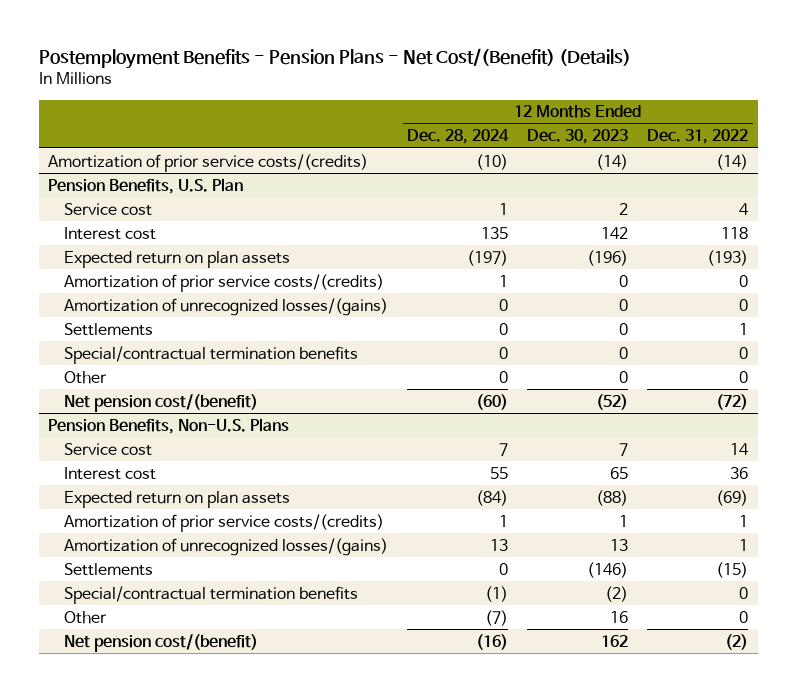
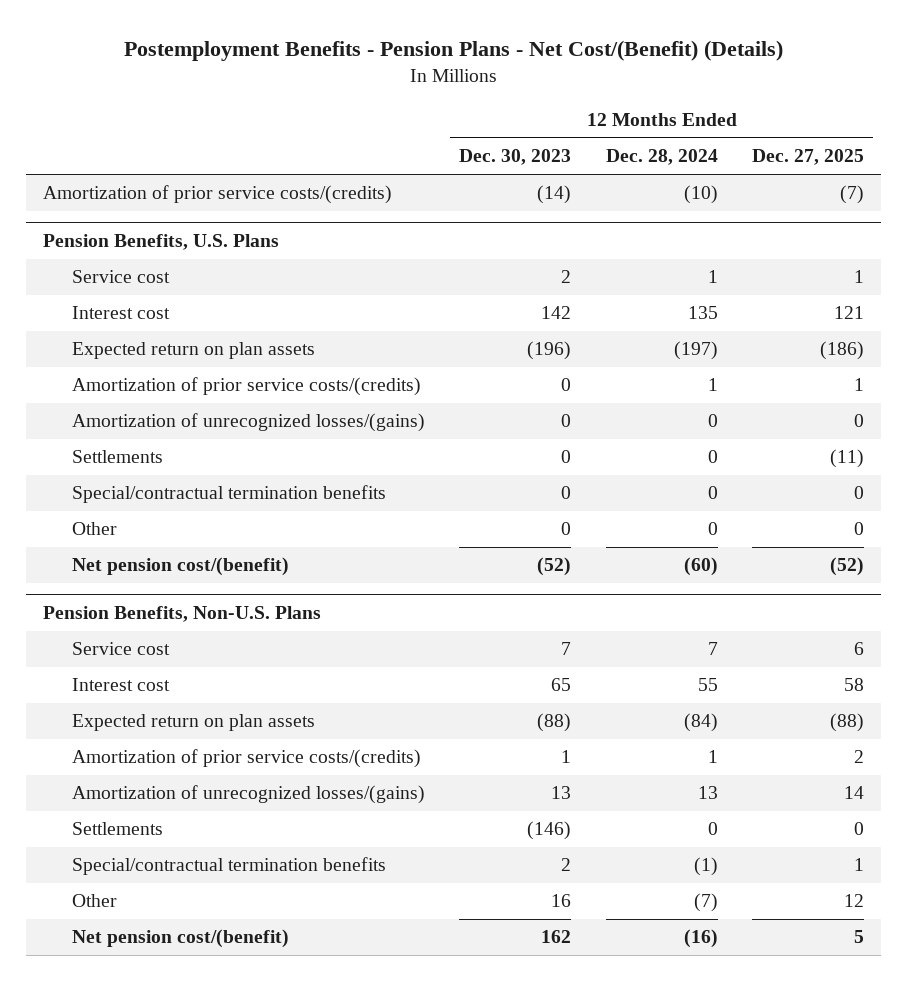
[647,129,749,145] Dec. 31, 2022 -> none
none -> [752,149,865,166] Dec. 27, 2025
[48,177,244,194] Pension Benefits, U.S. Plan -> [43,234,280,251] Pension Benefits, U.S. Plans
[605,585,629,602] (2) -> [561,858,572,872] 2

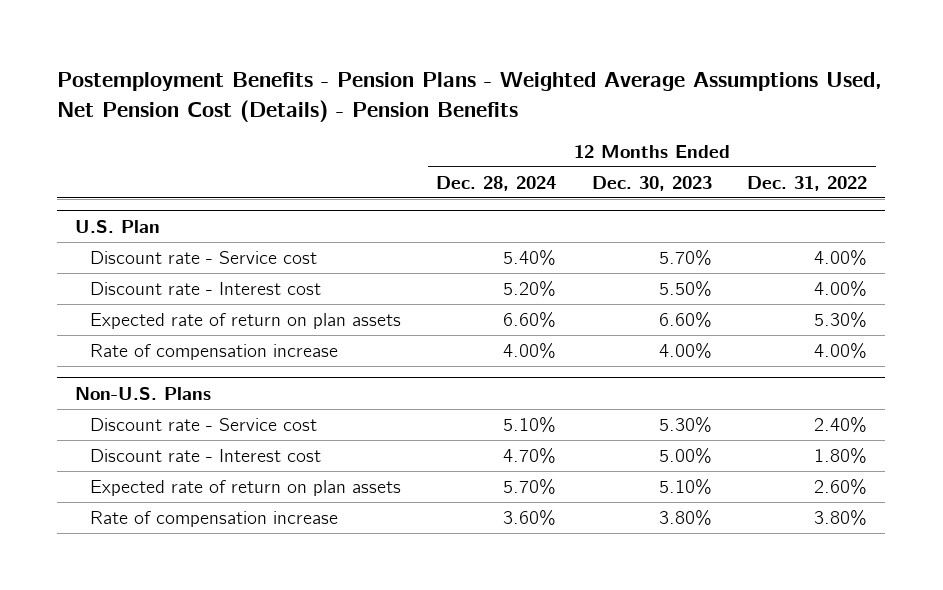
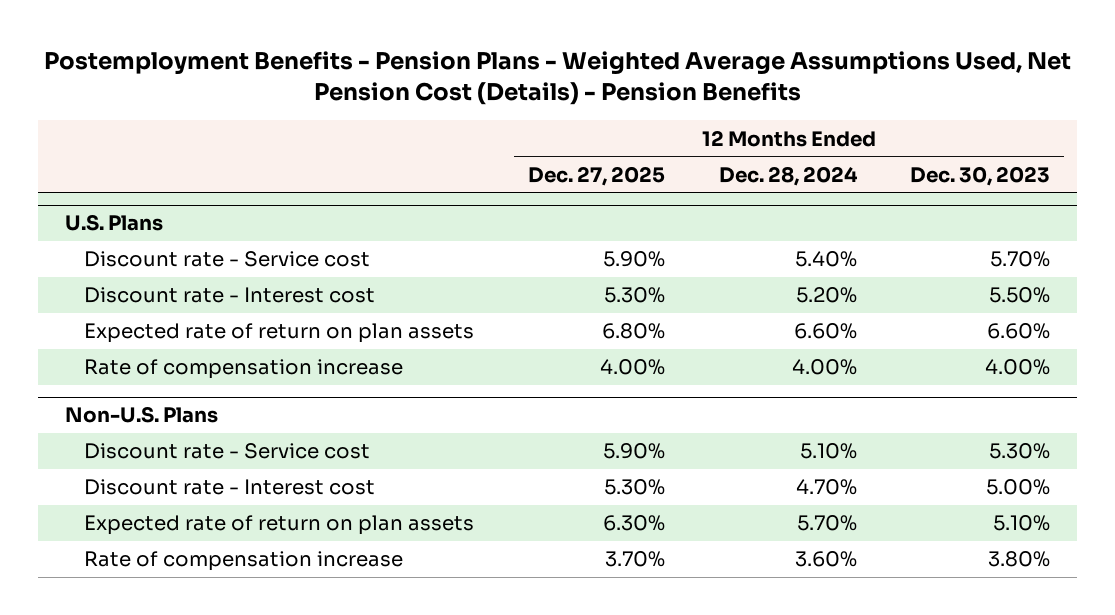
[747,175,868,191] Dec. 31, 2022 -> none
none -> [527,165,665,186] Dec. 27, 2025
[75,219,161,233] U.S. Plan -> [64,214,163,232] U.S. Plans

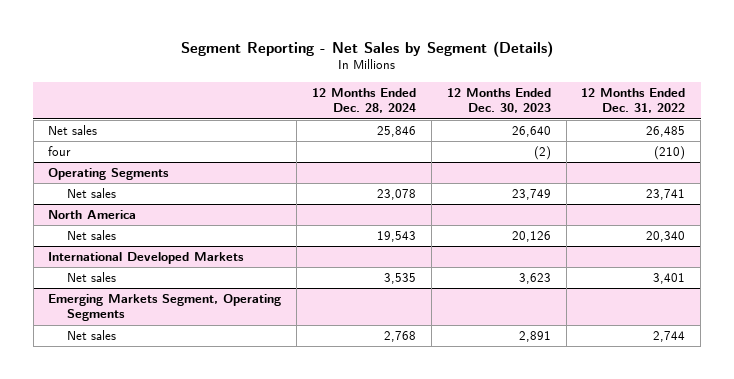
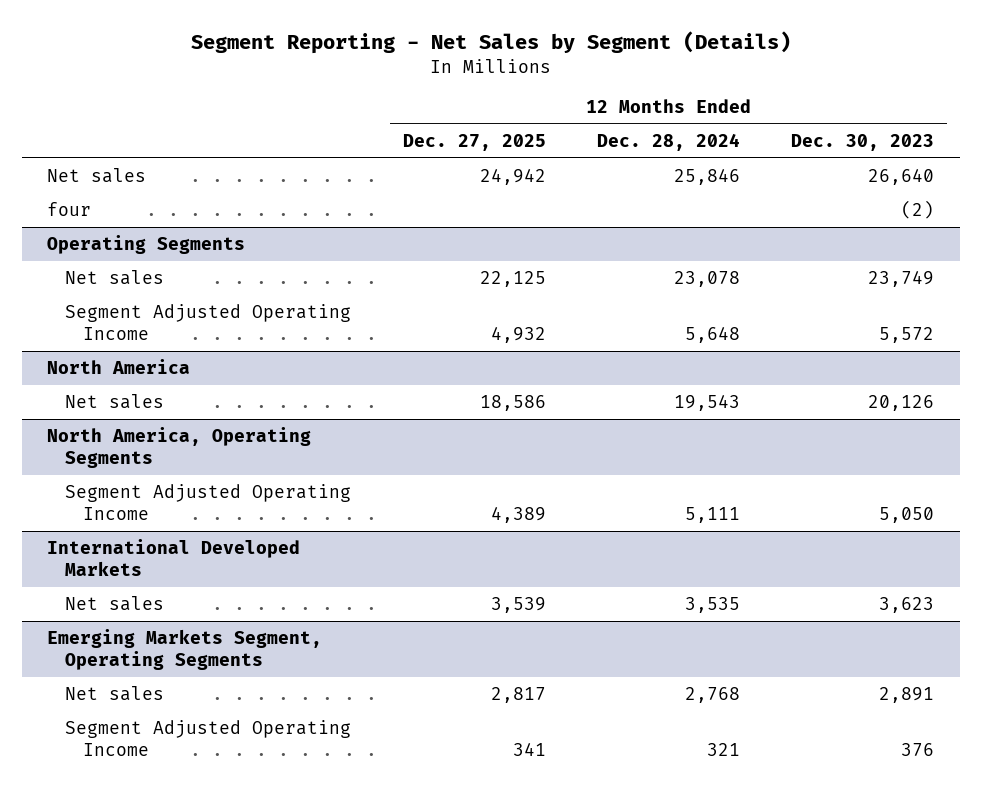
[581,88,686,114] 12 Months Ended Dec. 31, 2022 -> none
none -> [402,133,546,151] Dec. 27, 2025
none -> [65,304,352,340] Segment Adjusted Operating Income
none -> [47,427,312,468] North America, Operating Segments
none -> [65,484,352,520] Segment Adjusted Operating Income
none -> [65,720,352,756] Segment Adjusted Operating Income

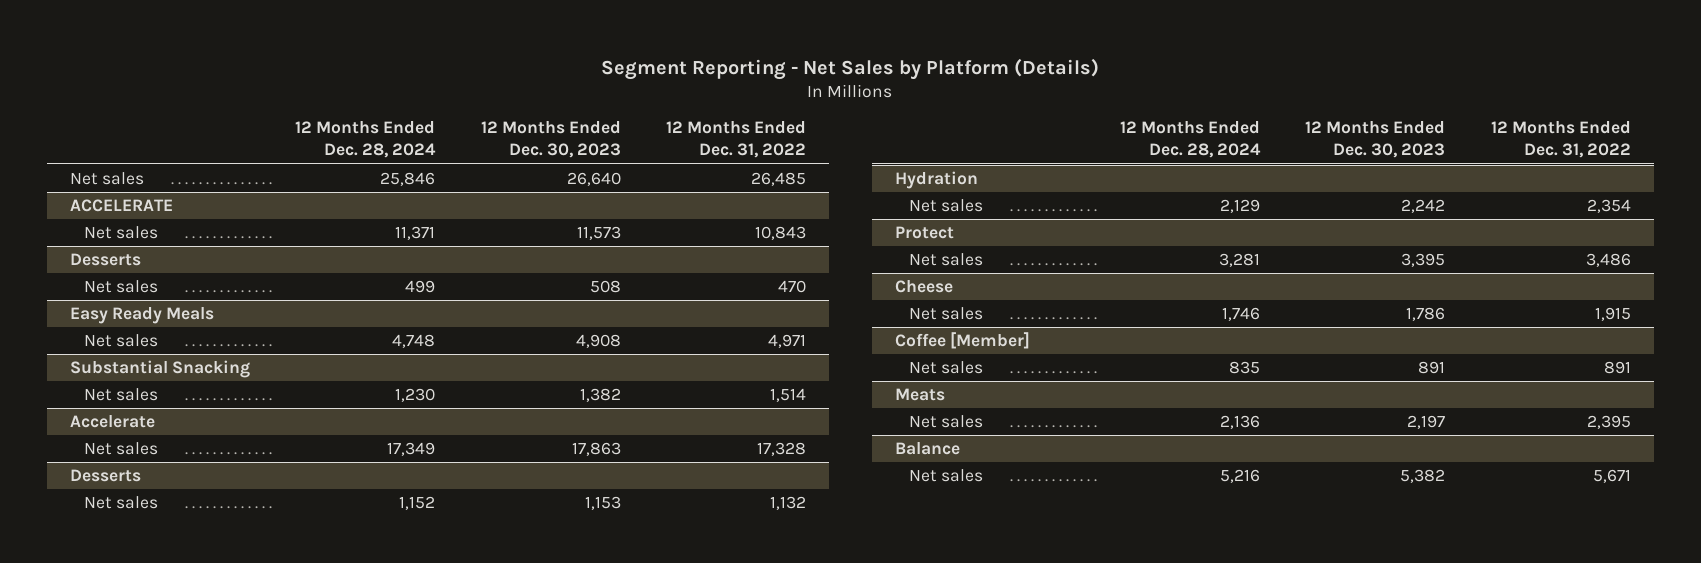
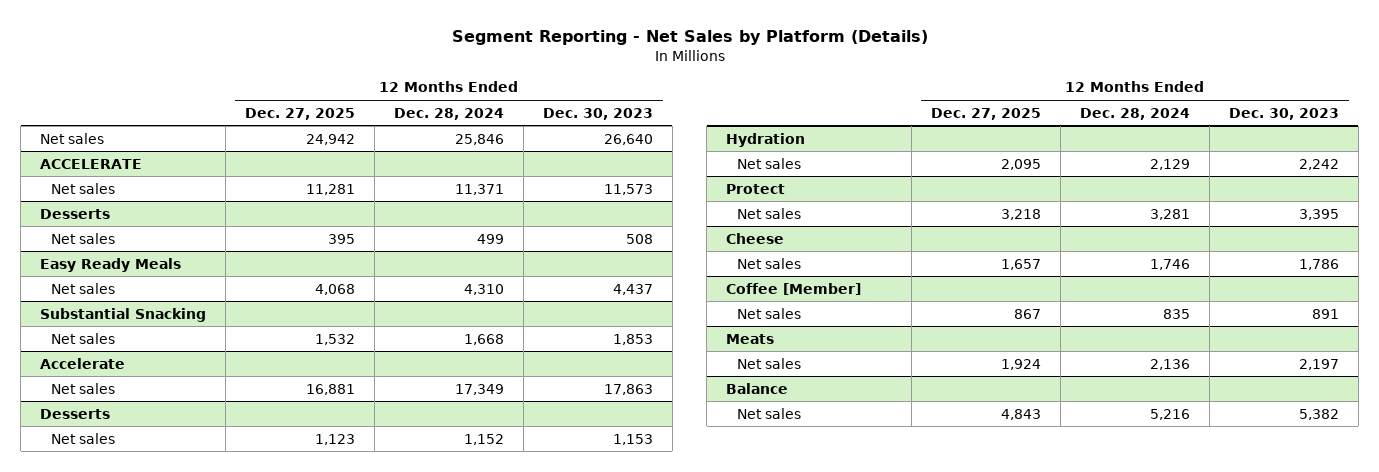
[665,121,806,159] 12 Months Ended Dec. 31, 2022 -> none
none -> [245,107,356,120] Dec. 27, 2025
[392,334,436,349] 4,748 -> [463,283,504,295] 4,310
[575,334,621,349] 4,908 -> [612,283,653,295] 4,437
[395,388,436,403] 1,230 -> [463,333,504,345] 1,668
[579,388,621,403] 1,382 -> [612,333,653,345] 1,853

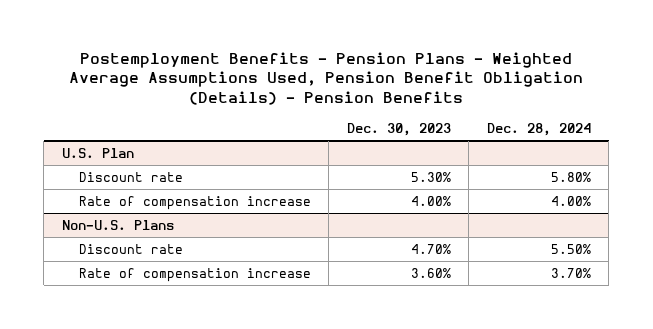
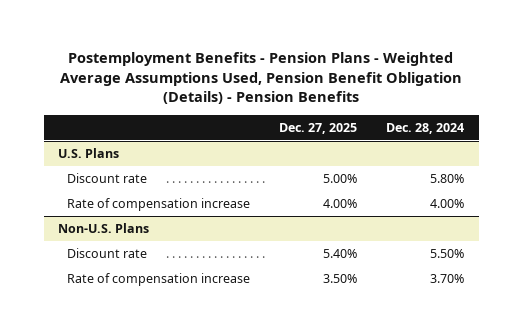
[346,122,451,136] Dec. 30, 2023 -> none
none -> [279,123,358,135] Dec. 27, 2025
[61,147,134,158] U.S. Plan -> [58,147,120,158] U.S. Plans

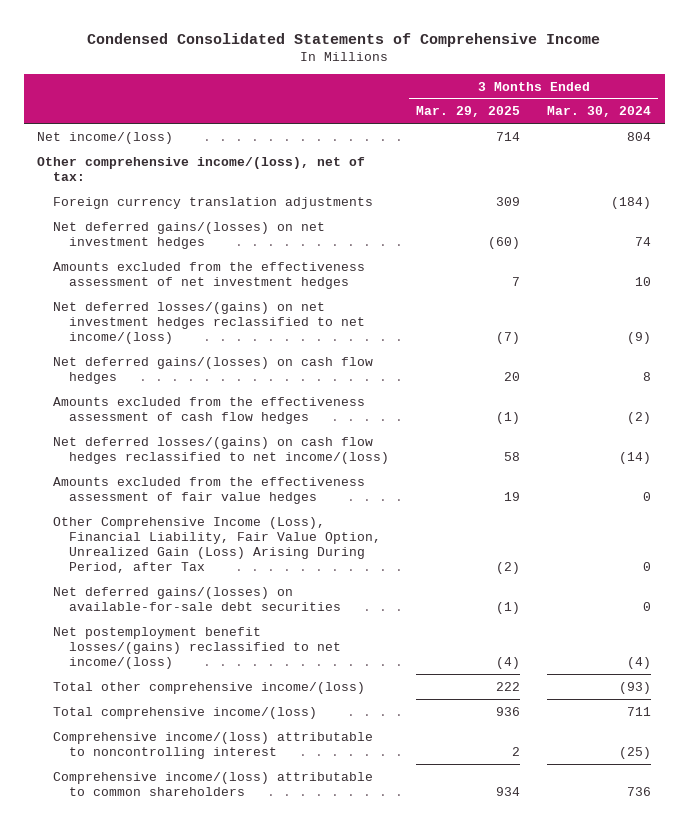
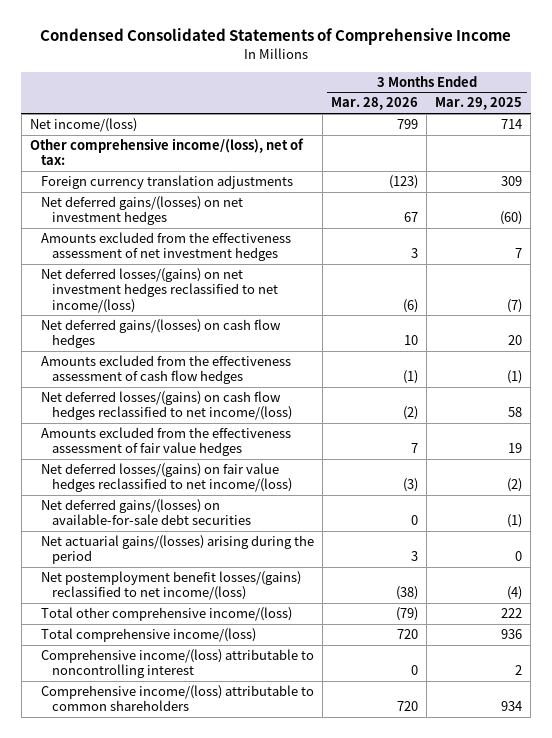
[547,106,652,118] Mar. 30, 2024 -> none
none -> [331,97,419,111] Mar. 28, 2026
[53,516,382,573] Other Comprehensive Income (Loss), Financial Liability, Fair Value Option, Unrealized Gain (Loss) Arising During Period, after Tax -> [40,463,293,493] Net deferred losses/(gains) on fair value hedges reclassified to net income/(loss)
none -> [40,535,314,565] Net actuarial gains/(losses) arising during the period

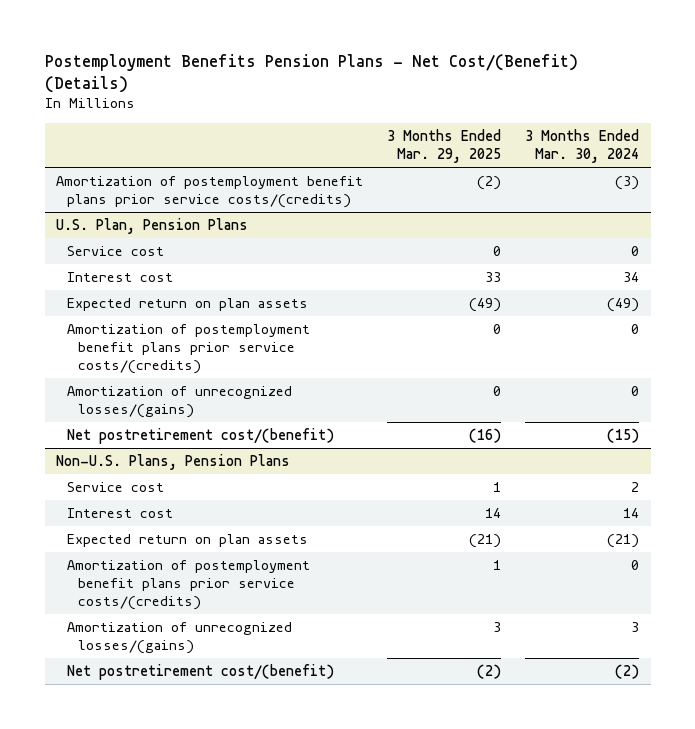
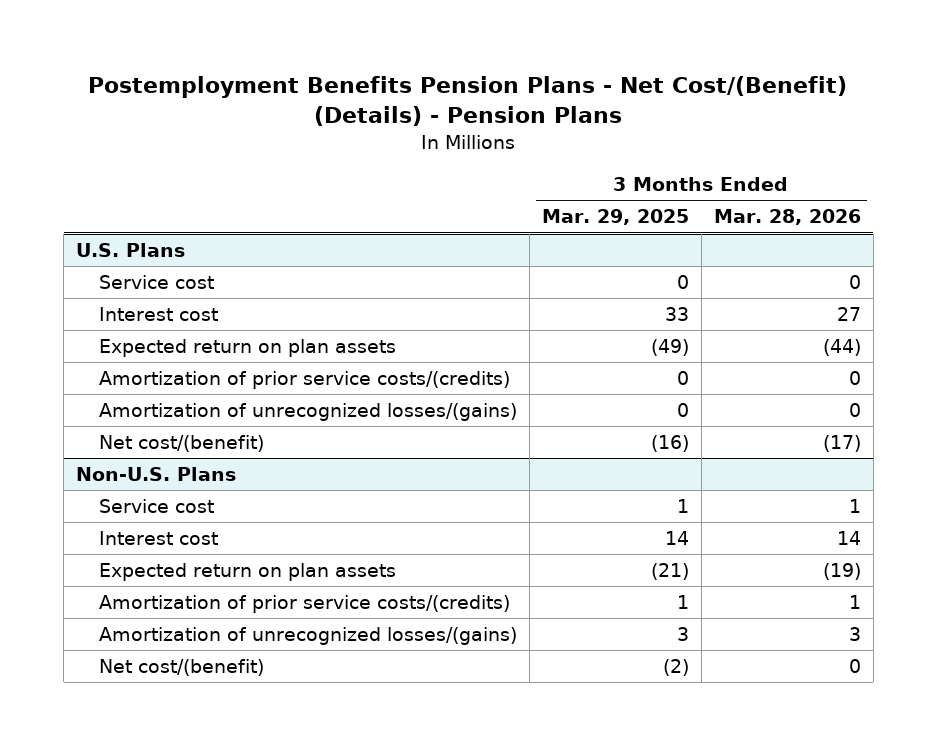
[44,53,578,94] Postemployment Benefits Pension Plans - Net Cost/(Benefit) (Details) -> [88,76,848,126] Postemployment Benefits Pension Plans - Net Cost/(Benefit) (Details) - Pension Plans
[525,128,640,163] 3 Months Ended Mar. 30, 2024 -> none
none -> [713,209,861,226] Mar. 28, 2026
[56,176,364,209] Amortization of postemployment benefit plans prior service costs/(credits) -> none
[56,218,249,235] U.S. Plan, Pension Plans -> [75,243,185,258] U.S. Plans
[67,324,311,375] Amortization of postemployment benefit plans prior service costs/(credits) -> [99,371,511,390] Amortization of prior service costs/(credits)
[67,428,335,445] Net postretirement cost/(benefit) -> [99,435,265,453] Net cost/(benefit)
[56,454,291,471] Non-U.S. Plans, Pension Plans -> [75,467,236,482] Non-U.S. Plans
[67,560,311,611] Amortization of postemployment benefit plans prior service costs/(credits) -> [99,595,511,614] Amortization of prior service costs/(credits)
[67,664,335,681] Net postretirement cost/(benefit) -> [99,659,265,677] Net cost/(benefit)

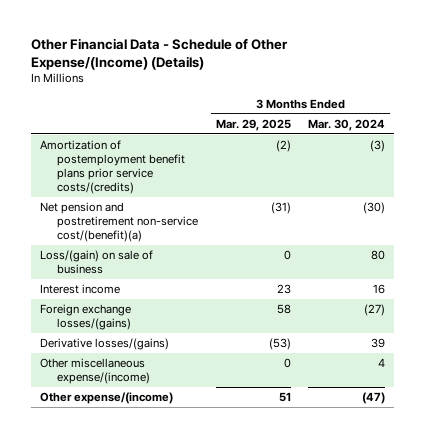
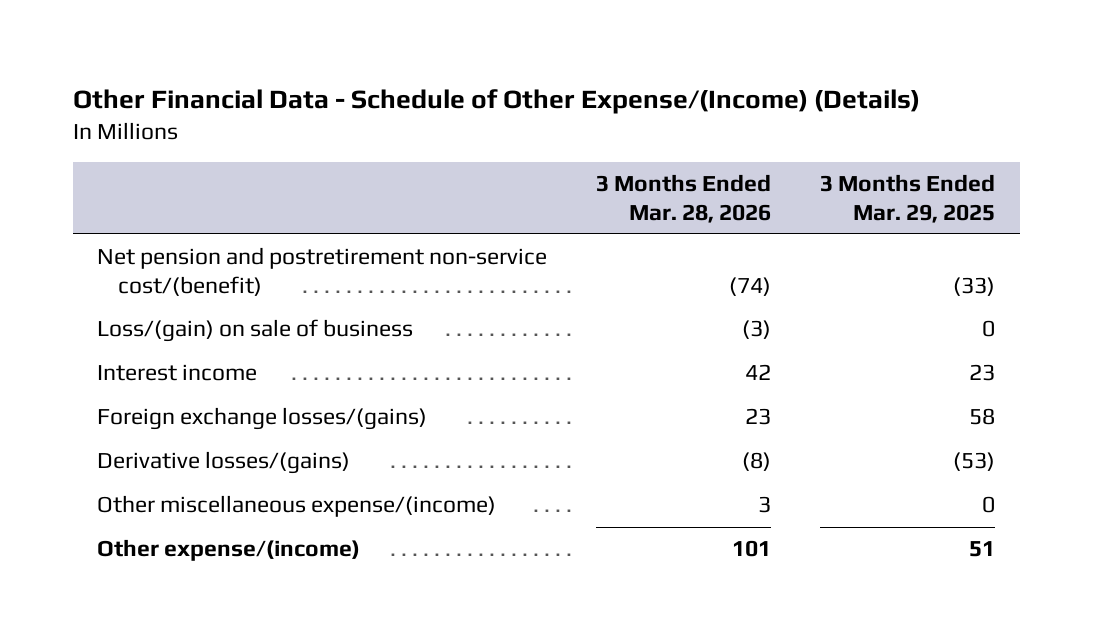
[308,118,386,131] Mar. 30, 2024 -> none
none -> [596,173,772,223] 3 Months Ended Mar. 28, 2026
[39,140,186,195] Amortization of postemployment benefit plans prior service costs/(credits) -> none
[39,202,199,243] Net pension and postretirement non-service cost/(benefit)(a) -> [97,247,548,296] Net pension and postretirement non-service cost/(benefit)
[270,202,291,215] (31) -> [953,276,996,296] (33)

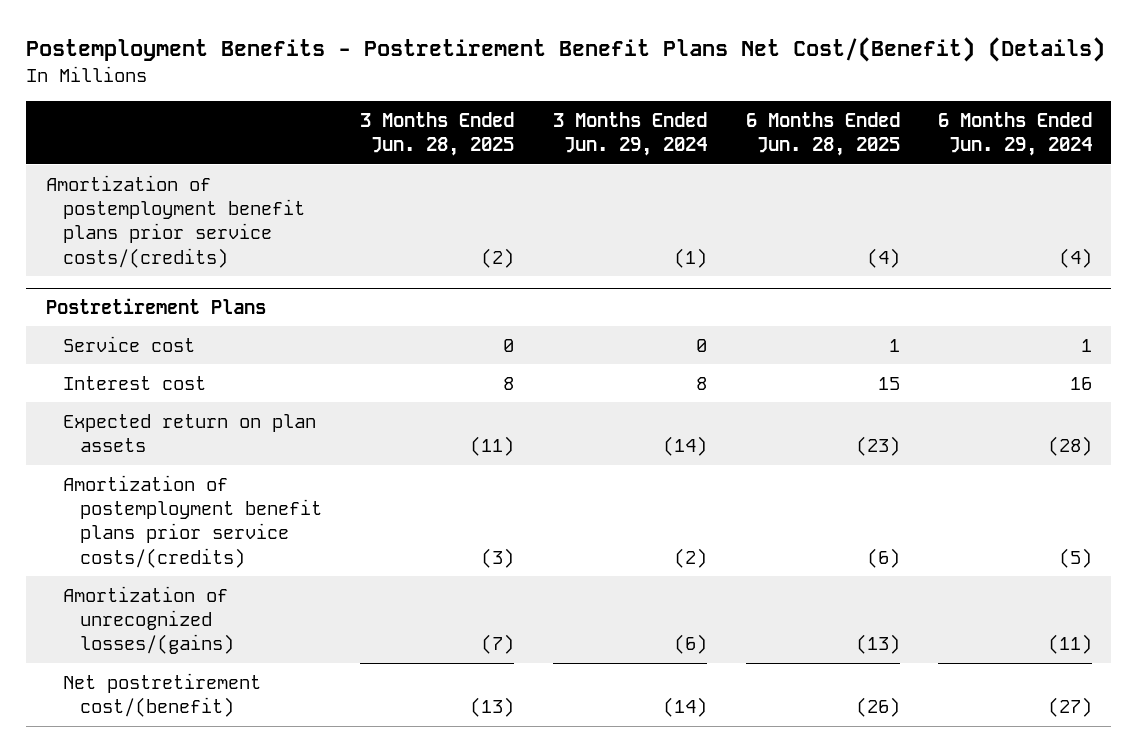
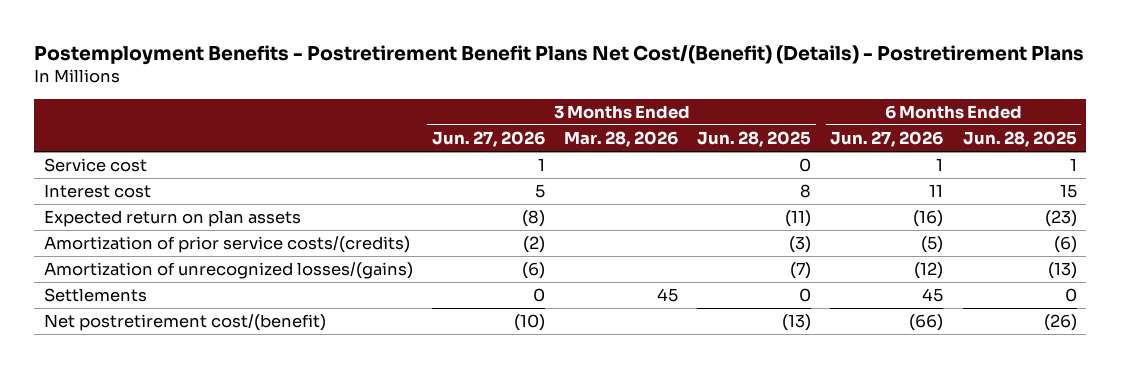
[26,37,1106,63] Postemployment Benefits - Postretirement Benefit Plans Net Cost/(Benefit) (Details) -> [34,44,1085,65] Postemployment Benefits - Postretirement Benefit Plans Net Cost/(Benefit) (Details) - Postretirement Plans
[553,111,708,157] 3 Months Ended Jun. 29, 2024 -> none
[938,111,1093,157] 6 Months Ended Jun. 29, 2024 -> none
none -> [432,131,546,148] Jun. 27, 2026
none -> [564,131,679,148] Mar. 28, 2026
none -> [830,131,944,148] Jun. 27, 2026
[45,174,305,268] Amortization of postemployment benefit plans prior service costs/(credits) -> none
[45,297,266,314] Postretirement Plans -> none
[62,474,322,568] Amortization of postemployment benefit plans prior service costs/(credits) -> [43,236,410,254] Amortization of prior service costs/(credits)
none -> [43,288,147,303] Settlements

